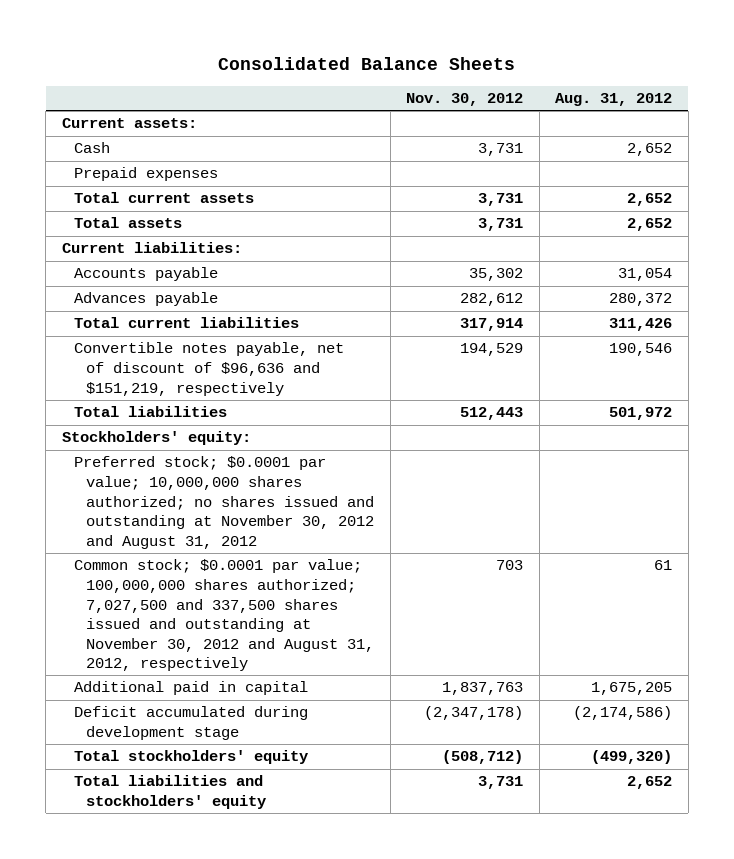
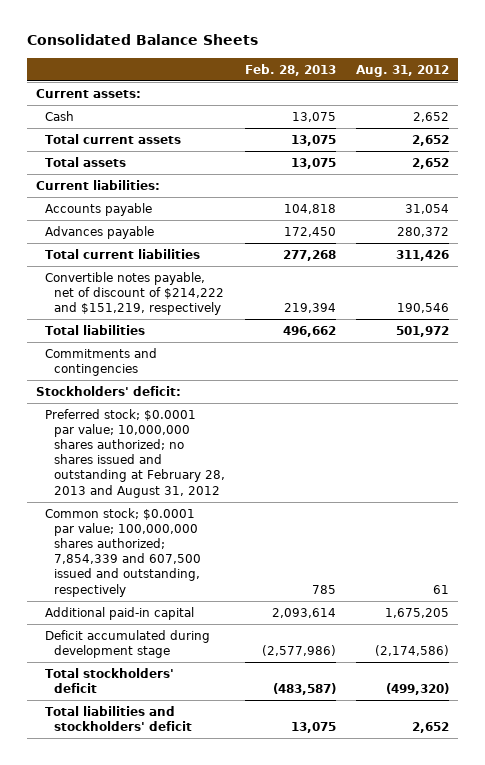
[406,93,524,107] Nov. 30, 2012 -> none
none -> [244,63,336,76] Feb. 28, 2013
[73,167,218,182] Prepaid expenses -> none
[73,342,344,396] Convertible notes payable, net of discount of $96,636 and $151,219, respectively -> [45,272,225,316] Convertible notes payable, net of discount of $214,222 and $151,219, respectively
none -> [45,348,158,377] Commitments and contingencies
[61,431,251,446] Stockholders' equity: -> [36,386,182,397] Stockholders' deficit:
[73,456,374,549] Preferred stock; $0.0001 par value; 10,000,000 shares authorized; no shares issued and outstanding at November 30, 2012 and August 31, 2012 -> [45,409,226,498] Preferred stock; $0.0001 par value; 10,000,000 shares authorized; no shares issued and outstanding at February 28, 2013 and August 31, 2012
[73,559,374,672] Common stock; $0.0001 par value; 100,000,000 shares authorized; 7,027,500 and 337,500 shares issued and outstanding at November 30, 2012 and August 31, 2012, respectively -> [45,508,202,597] Common stock; $0.0001 par value; 100,000,000 shares authorized; 7,854,339 and 607,500 issued and outstanding, respectively
[73,681,308,696] Additional paid in capital -> [45,607,195,621] Additional paid-in capital
[73,750,308,765] Total stockholders' equity -> [45,668,175,694] Total stockholders' deficit
[73,775,266,809] Total liabilities and stockholders' equity -> [45,706,193,732] Total liabilities and stockholders' deficit

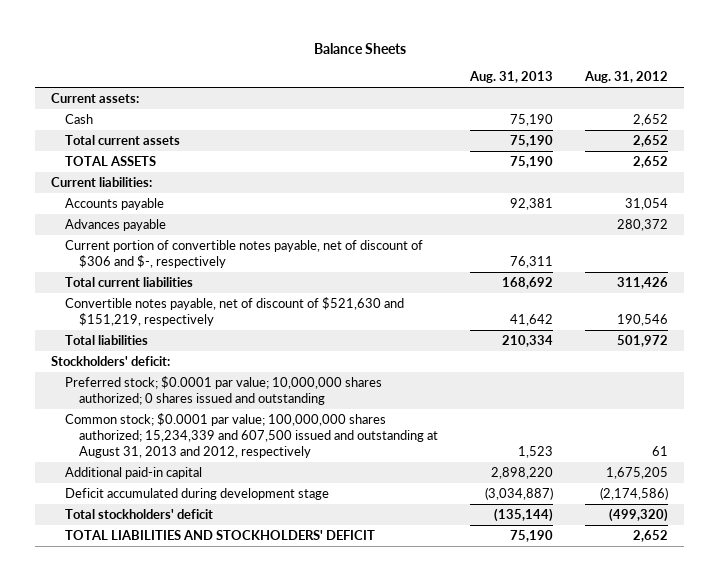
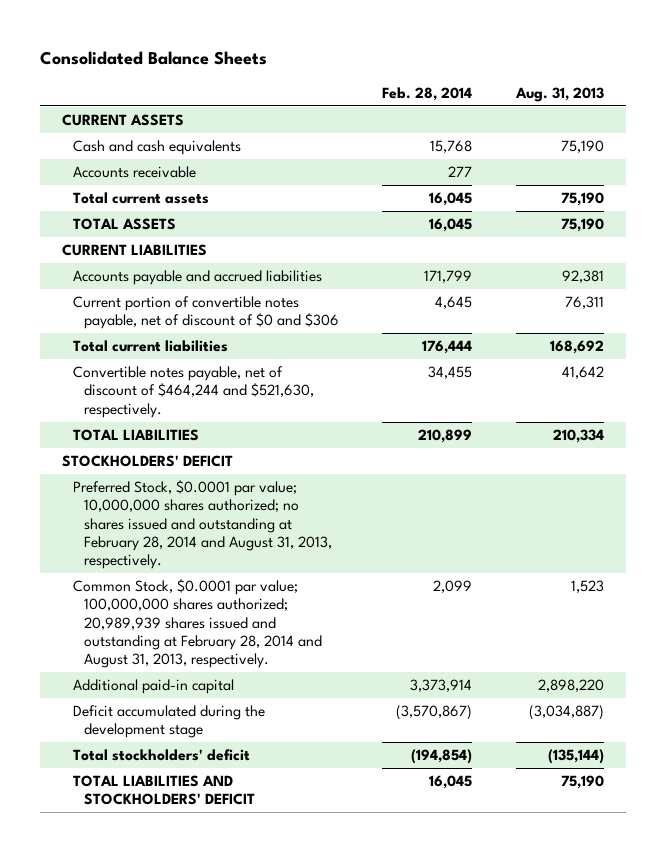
[313,43,406,55] Balance Sheets -> [39,50,267,65] Consolidated Balance Sheets
[584,71,669,84] Aug. 31, 2012 -> none
none -> [382,86,473,101] Feb. 28, 2014
[51,92,140,103] Current assets: -> [61,114,184,127] CURRENT ASSETS
[64,113,93,124] Cash -> [72,140,241,156] Cash and cash equivalents
none -> [72,166,196,179] Accounts receivable
[64,218,166,231] Advances payable -> none
[51,176,153,187] Current liabilities: -> [61,244,207,257] CURRENT LIABILITIES
[64,197,164,210] Accounts payable -> [72,270,322,286] Accounts payable and accrued liabilities
[64,239,423,268] Current portion of convertible notes payable, net of discount of $306 and $-, respectively -> [72,296,339,330] Current portion of convertible notes payable, net of discount of $0 and $306
[64,296,404,326] Convertible notes payable, net of discount of $521,630 and $151,219, respectively -> [72,366,314,418] Convertible notes payable, net of discount of $464,244 and $521,630, respectively.
[64,334,148,345] Total liabilities -> [72,429,199,442] TOTAL LIABILITIES
[51,355,171,366] Stockholders' deficit: -> [61,455,233,468] STOCKHOLDERS' DEFICIT
[64,375,382,405] Preferred stock; $0.0001 par value; 10,000,000 shares authorized; 0 shares issued and outstanding -> [72,480,332,570] Preferred Stock, $0.0001 par value; 10,000,000 shares authorized; no shares issued and outstanding at February 28, 2014 and August 31, 2013, respectively.
[64,412,438,458] Common stock; $0.0001 par value; 100,000,000 shares authorized; 15,234,339 and 607,500 issued and outstanding at August 31, 2013 and 2012, respectively -> [72,579,322,669] Common Stock, $0.0001 par value; 100,000,000 shares authorized; 20,989,939 shares issued and outstanding at February 28, 2014 and August 31, 2013, respectively.
[64,487,329,500] Deficit accumulated during development stage -> [72,705,265,739] Deficit accumulated during the development stage

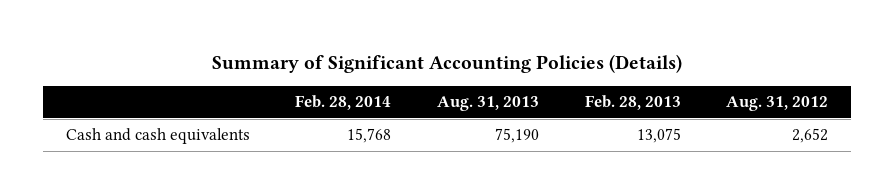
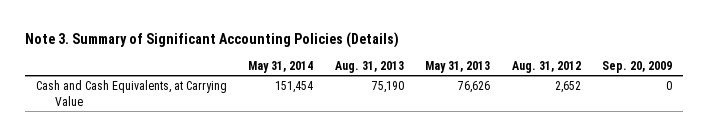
[211,53,682,73] Summary of Significant Accounting Policies (Details) -> [25,31,400,48] Note 3. Summary of Significant Accounting Policies (Details)
[295,95,392,111] Feb. 28, 2014 -> none
[584,95,681,111] Feb. 28, 2013 -> none
none -> [248,60,314,73] May 31, 2014
none -> [425,60,491,73] May 31, 2013
none -> [602,60,673,73] Sep. 20, 2009
[65,128,250,145] Cash and cash equivalents -> [35,80,227,106] Cash and Cash Equivalents, at Carrying Value

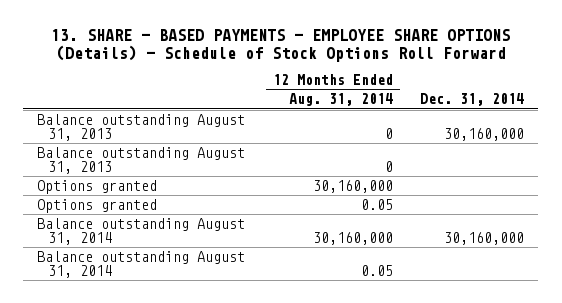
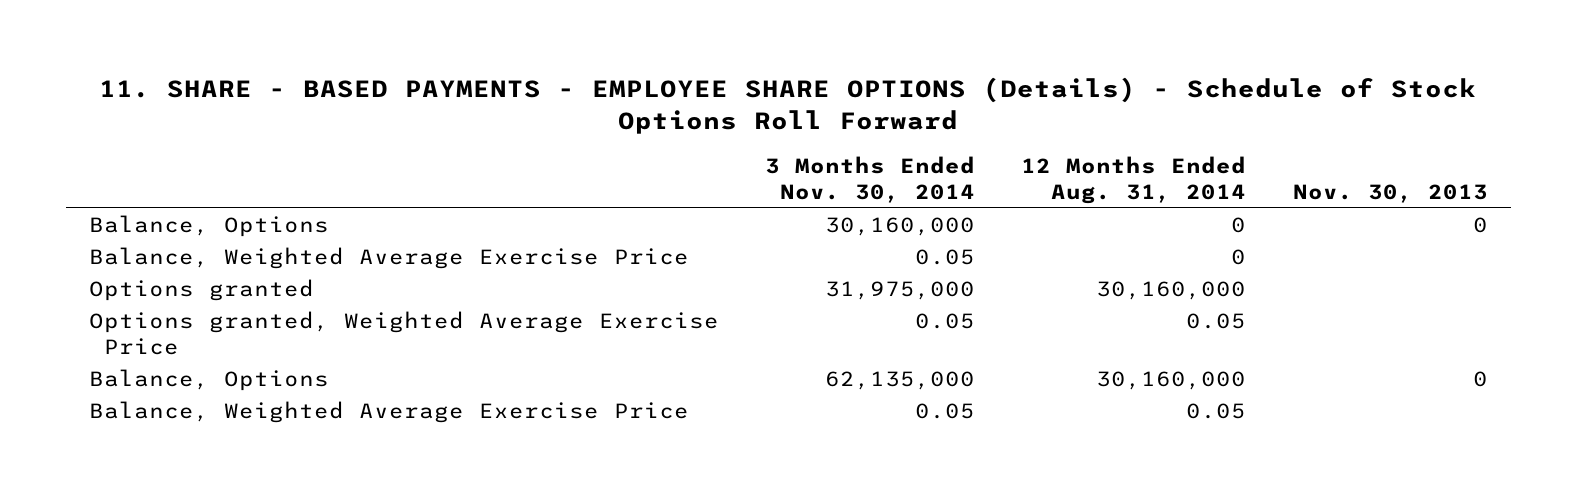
[50,29,510,62] 13. SHARE - BASED PAYMENTS - EMPLOYEE SHARE OPTIONS (Details) - Schedule of Stock Options Roll Forward -> [99,77,1477,135] 11. SHARE - BASED PAYMENTS - EMPLOYEE SHARE OPTIONS (Details) - Schedule of Stock Options Roll Forward
[420,93,525,107] Dec. 31, 2014 -> none
none -> [765,155,976,204] 3 Months Ended Nov. 30, 2014
none -> [1292,184,1488,204] Nov. 30, 2013
[37,113,246,141] Balance outstanding August 31, 2013 -> [88,214,329,237] Balance, Options
[37,146,246,174] Balance outstanding August 31, 2013 -> [88,246,689,269] Balance, Weighted Average Exercise Price
[37,198,158,213] Options granted -> [88,310,719,356] Options granted, Weighted Average Exercise Price
[37,217,246,245] Balance outstanding August 31, 2014 -> [88,368,329,391] Balance, Options
[37,250,246,278] Balance outstanding August 31, 2014 -> [88,400,689,423] Balance, Weighted Average Exercise Price

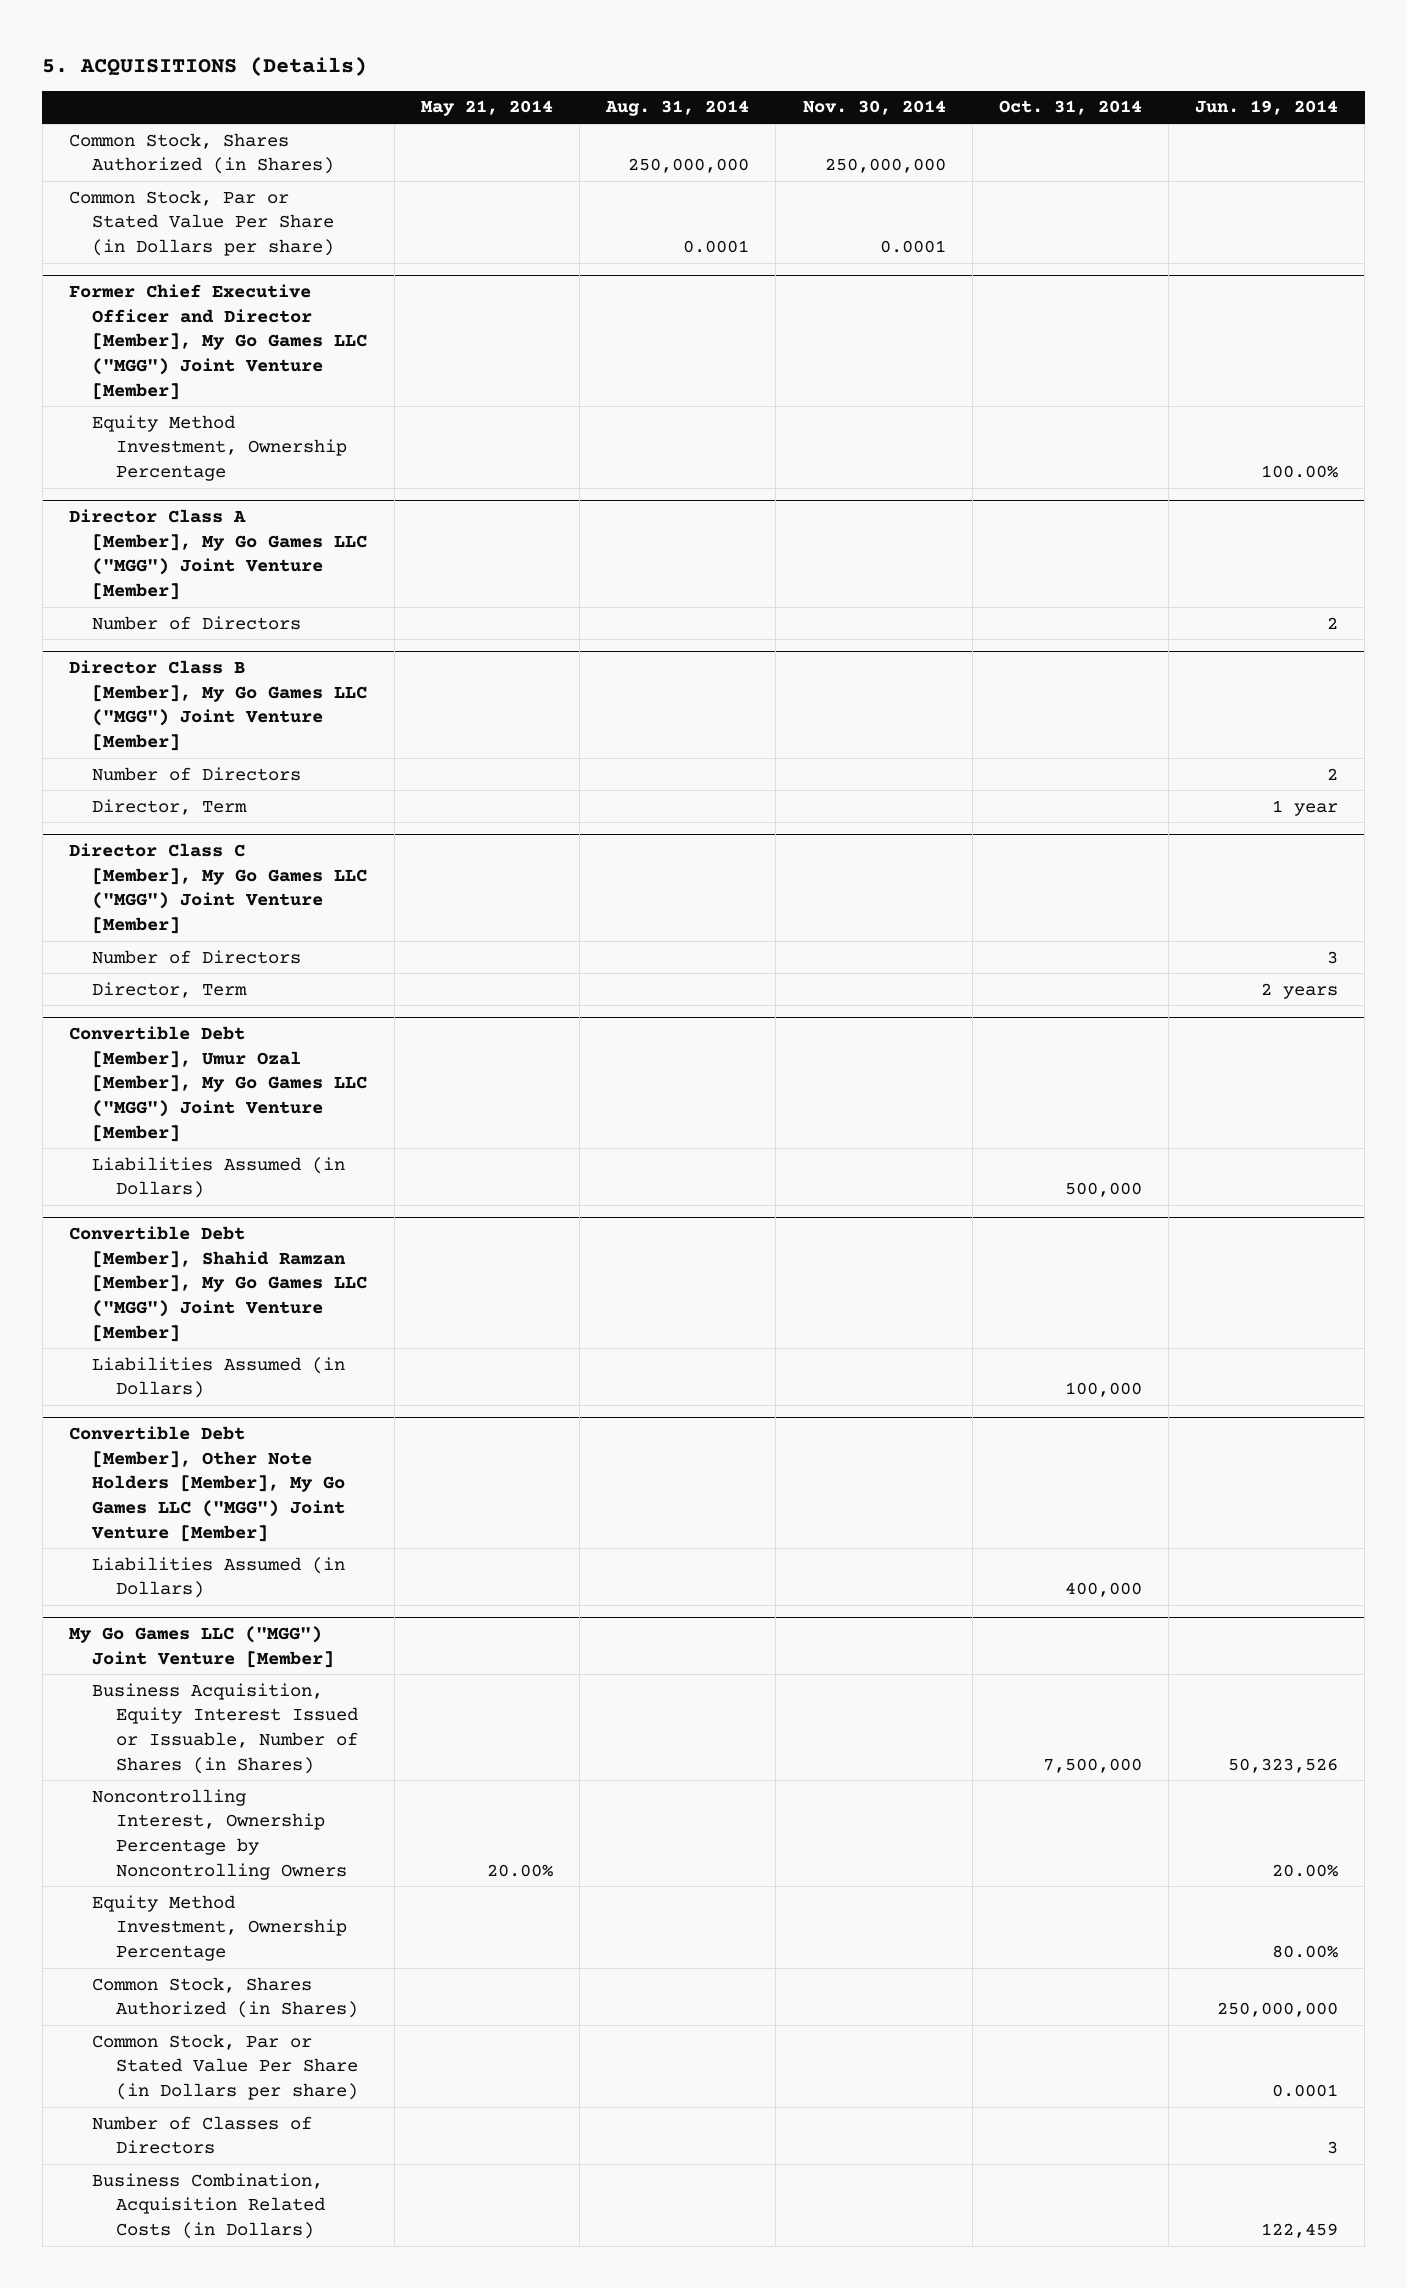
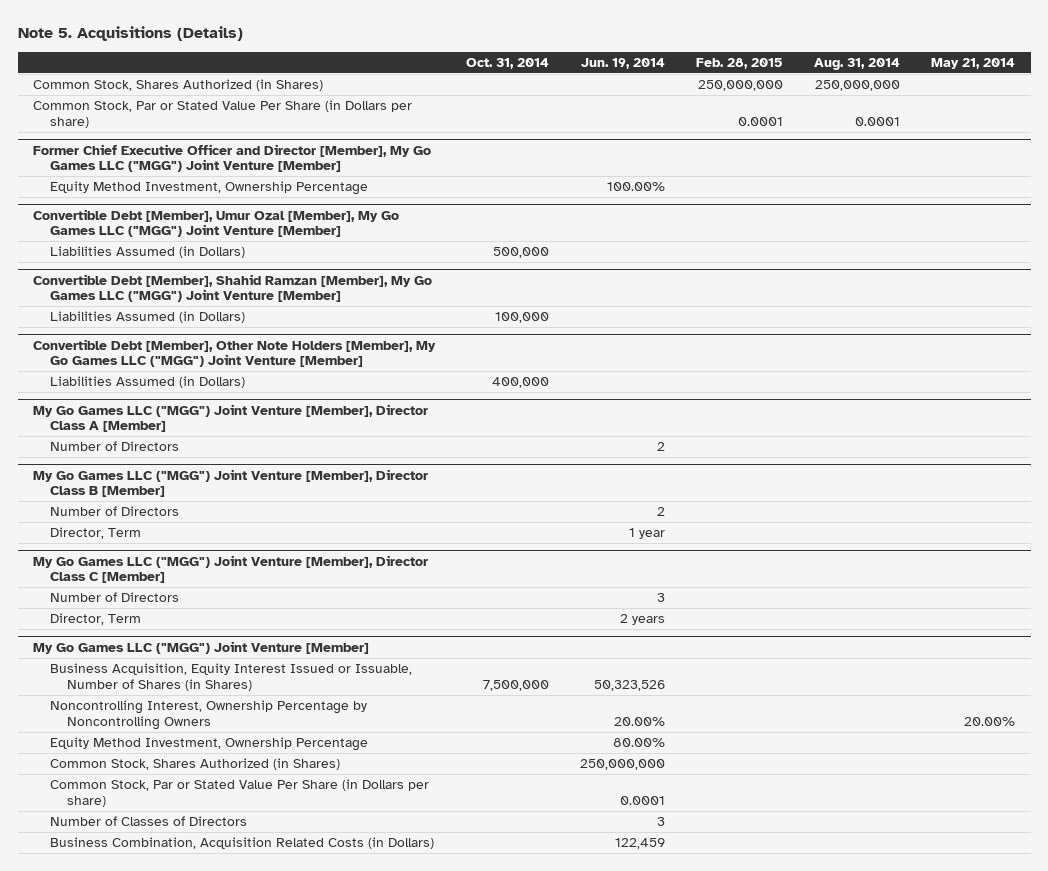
[42,55,368,76] 5. ACQUISITIONS (Details) -> [17,26,243,42] Note 5. Acquisitions (Details)
[802,100,946,116] Nov. 30, 2014 -> none
none -> [696,57,784,69] Feb. 28, 2015
[68,509,368,600] Director Class A [Member], My Go Games LLC ("MGG") Joint Venture [Member] -> none
[92,615,302,630] Number of Directors -> none
[68,660,368,751] Director Class B [Member], My Go Games LLC ("MGG") Joint Venture [Member] -> none
[92,766,302,781] Number of Directors -> none
[92,798,248,815] Director, Term -> none
[68,843,368,934] Director Class C [Member], My Go Games LLC ("MGG") Joint Venture [Member] -> none
[92,949,302,964] Number of Directors -> none
[92,981,248,998] Director, Term -> none
none -> [33,403,429,433] My Go Games LLC ("MGG") Joint Venture [Member], Director Class A [Member]
none -> [50,441,180,452] Number of Directors
none -> [33,468,429,498] My Go Games LLC ("MGG") Joint Venture [Member], Director Class B [Member]
none -> [50,506,180,517] Number of Directors
none -> [50,527,142,540] Director, Term
none -> [33,554,429,584] My Go Games LLC ("MGG") Joint Venture [Member], Director Class C [Member]
none -> [50,592,180,603] Number of Directors
none -> [50,613,142,626] Director, Term

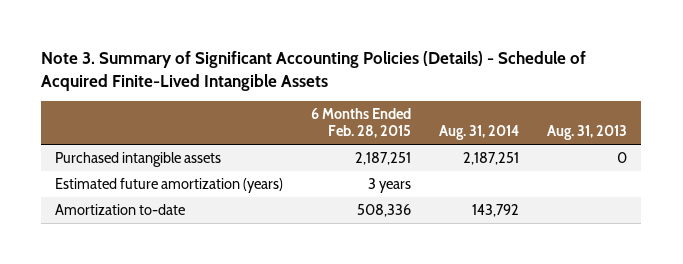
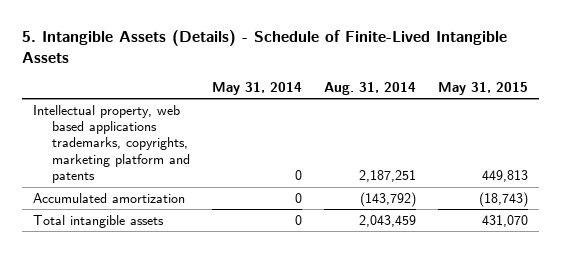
[41,50,587,91] Note 3. Summary of Significant Accounting Policies (Details) - Schedule of Acquired Finite-Lived Intangible Assets -> [21,30,507,63] 5. Intangible Assets (Details) - Schedule of Finite-Lived Intangible Assets
[311,108,412,139] 6 Months Ended Feb. 28, 2015 -> none
[547,125,628,141] Aug. 31, 2013 -> none
none -> [212,81,303,95] May 31, 2014
none -> [438,81,529,95] May 31, 2015
[55,178,284,194] Estimated future amortization (years) -> none
[55,152,222,168] Purchased intangible assets -> [32,104,191,184] Intellectual property, web based applications trademarks, copyrights, marketing platform and patents
[55,204,186,216] Amortization to-date -> [32,192,185,203] Accumulated amortization
[472,204,520,218] 143,792 -> [360,191,417,207] (143,792)
none -> [32,214,164,228] Total intangible assets

